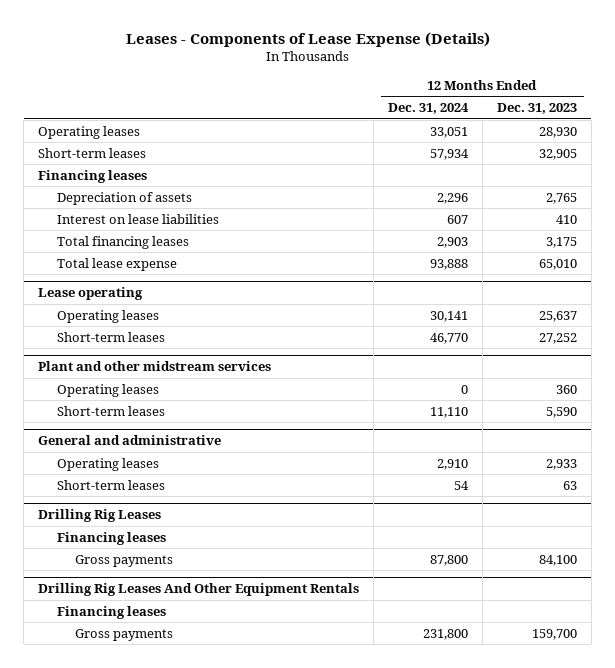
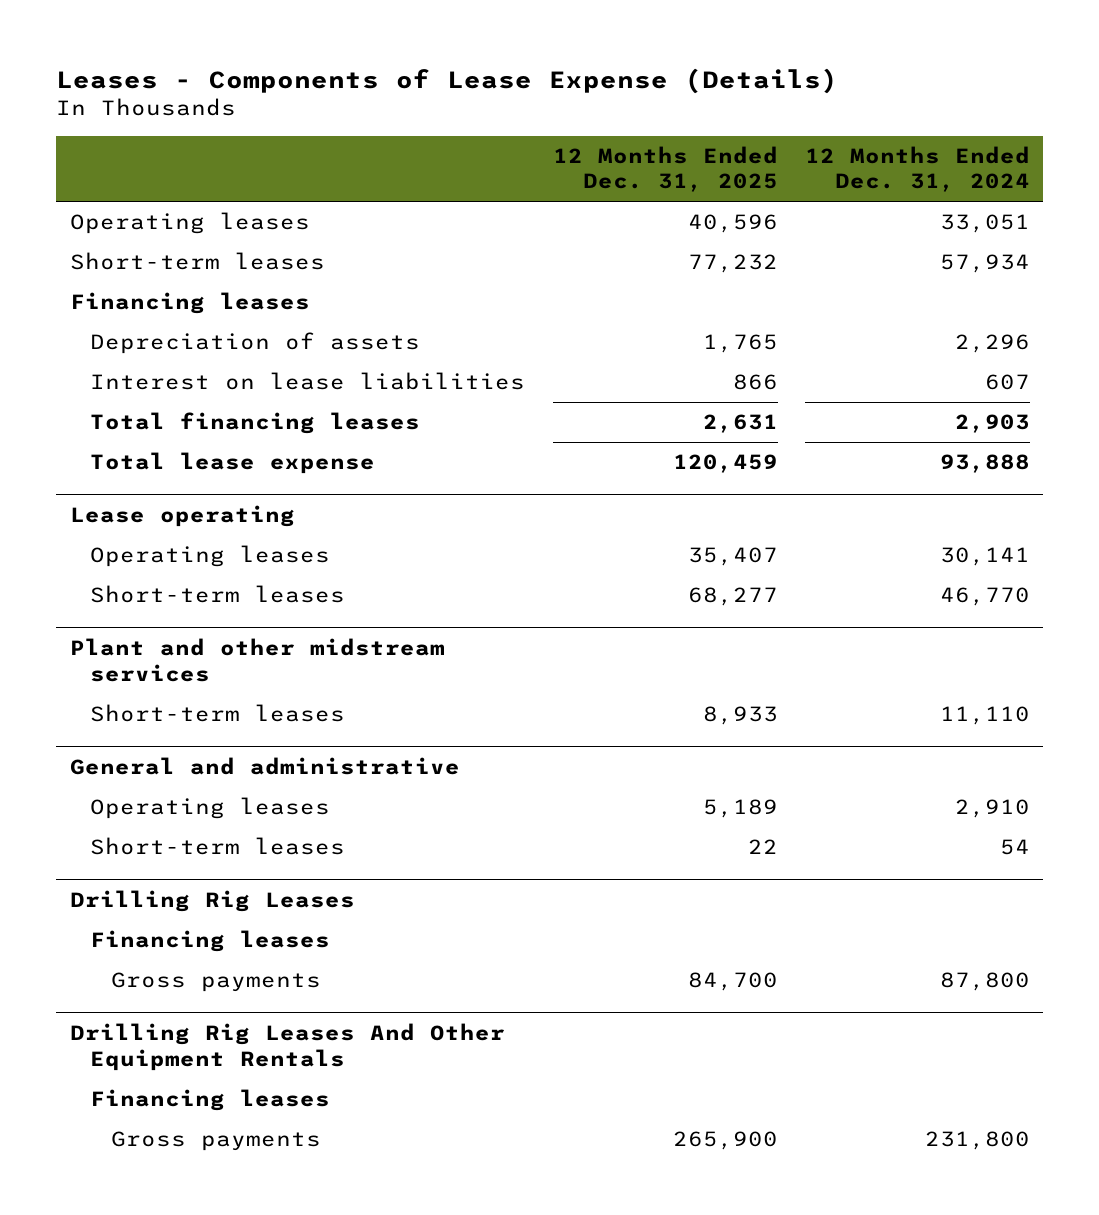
[496,103,577,115] Dec. 31, 2023 -> none
none -> [552,145,778,193] 12 Months Ended Dec. 31, 2025
[56,383,159,397] Operating leases -> none

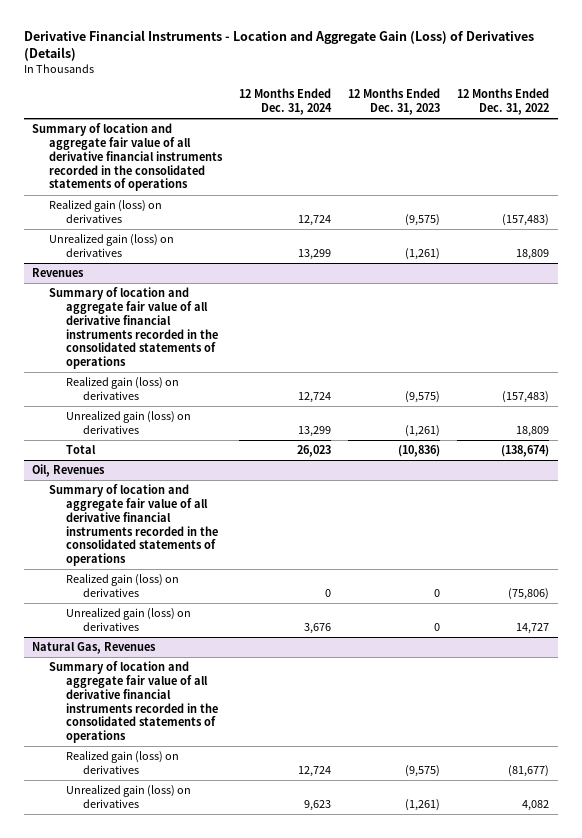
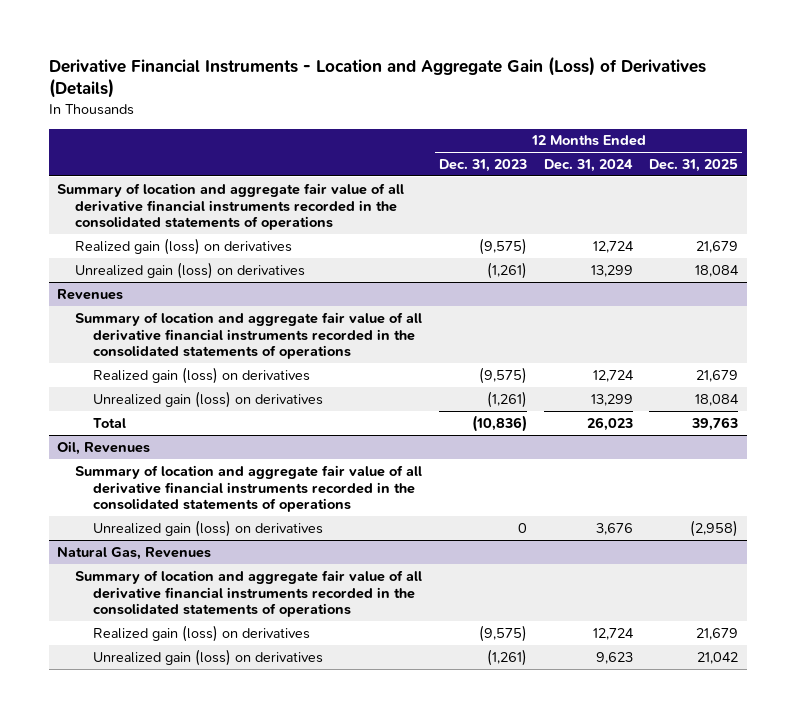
[457,88,550,115] 12 Months Ended Dec. 31, 2022 -> none
none -> [649,158,739,172] Dec. 31, 2025
[65,574,179,597] Realized gain (loss) on derivatives -> none

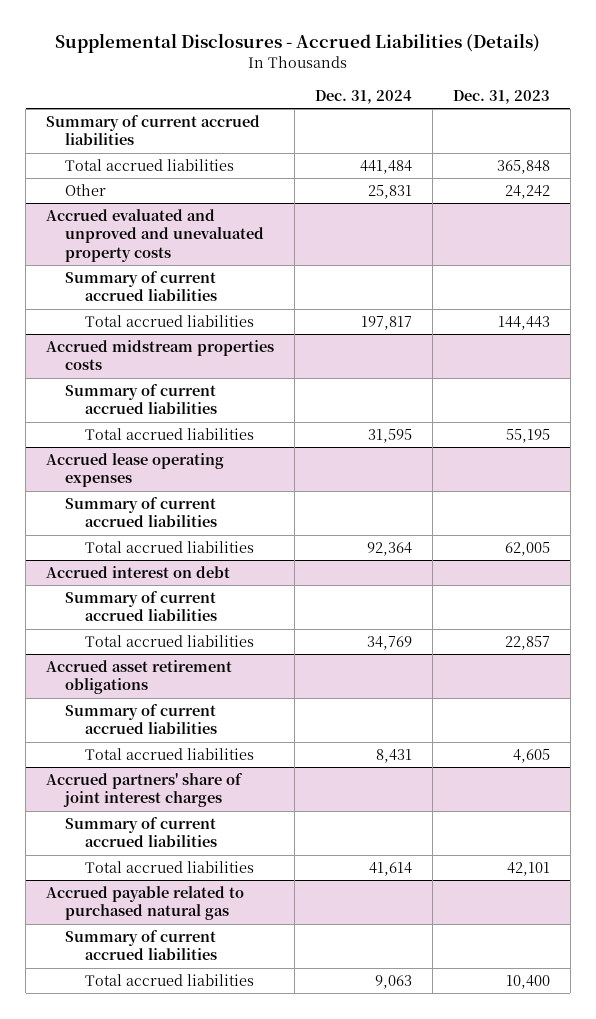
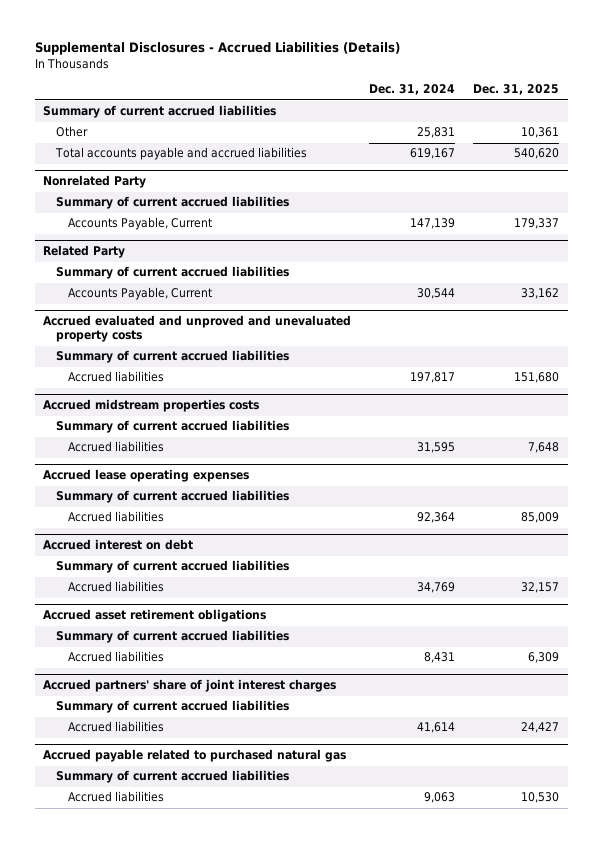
[452,89,550,104] Dec. 31, 2023 -> none
none -> [472,84,559,96] Dec. 31, 2025
[65,158,235,171] Total accrued liabilities -> none
none -> [54,147,307,161] Total accounts payable and accrued liabilities
none -> [43,175,147,189] Nonrelated Party
none -> [55,196,289,210] Summary of current accrued liabilities
none -> [68,217,213,231] Accounts Payable, Current
none -> [43,245,126,259] Related Party
none -> [55,266,289,280] Summary of current accrued liabilities
none -> [68,287,213,301] Accounts Payable, Current
[84,314,254,327] Total accrued liabilities -> [68,371,165,383] Accrued liabilities
[84,427,254,440] Total accrued liabilities -> [68,441,165,453] Accrued liabilities
[84,540,254,553] Total accrued liabilities -> [68,511,165,523] Accrued liabilities
[84,634,254,647] Total accrued liabilities -> [68,581,165,593] Accrued liabilities
[84,747,254,760] Total accrued liabilities -> [68,651,165,663] Accrued liabilities
[84,860,254,873] Total accrued liabilities -> [68,721,165,733] Accrued liabilities
[84,973,254,986] Total accrued liabilities -> [68,791,165,803] Accrued liabilities

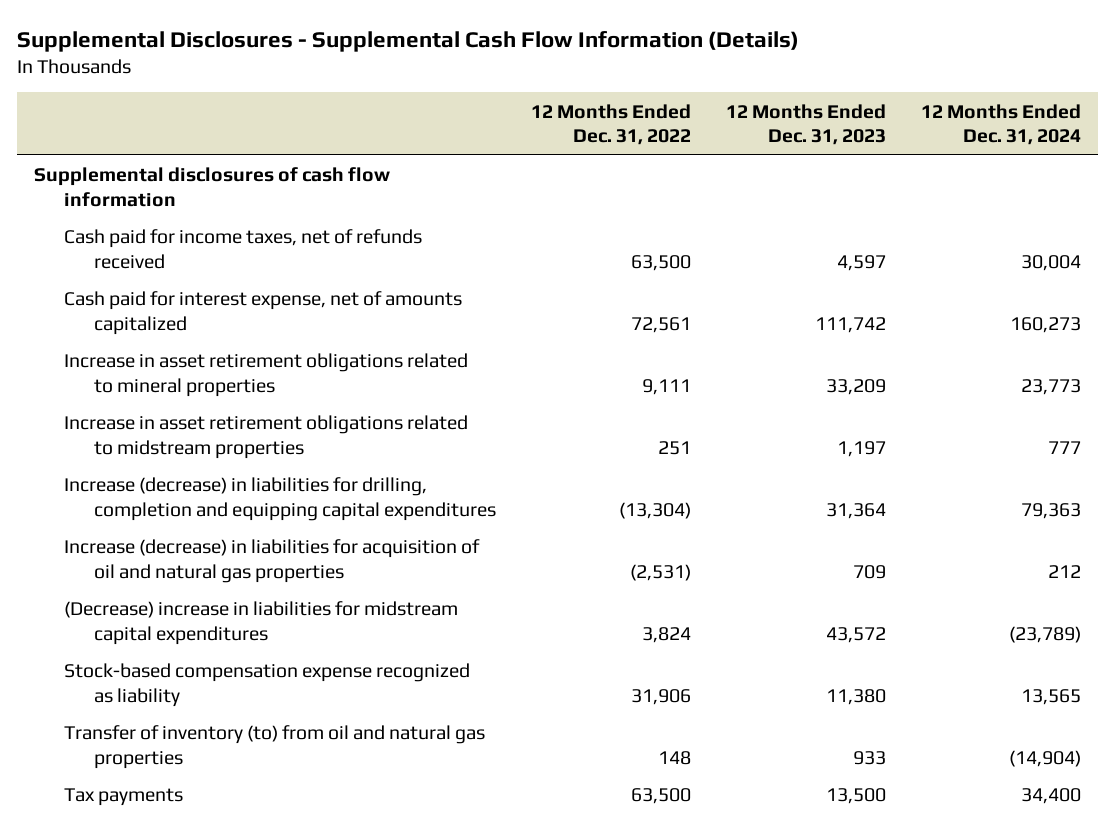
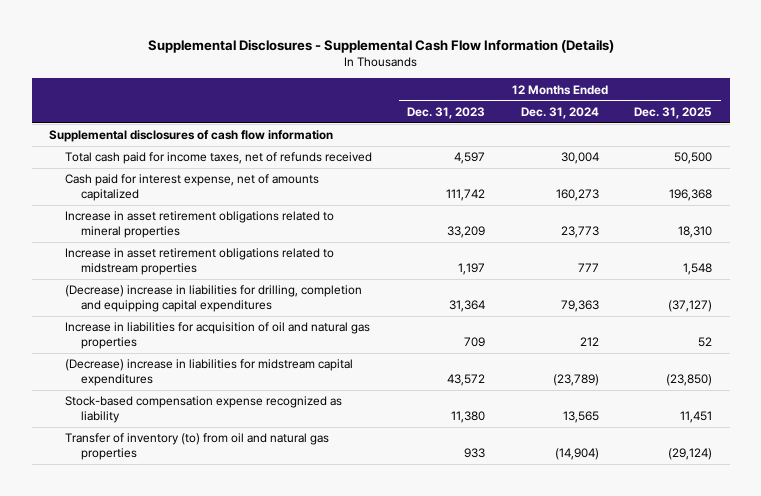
[531,103,692,145] 12 Months Ended Dec. 31, 2022 -> none
none -> [634,107,713,120] Dec. 31, 2025
[64,229,423,269] Cash paid for income taxes, net of refunds received -> [65,152,373,165] Total cash paid for income taxes, net of refunds received
[64,477,497,521] Increase (decrease) in liabilities for drilling, completion and equipping capital expenditures -> [65,285,363,313] (Decrease) increase in liabilities for drilling, completion and equipping capital expenditures
[64,539,481,583] Increase (decrease) in liabilities for acquisition of oil and natural gas properties -> [65,322,371,350] Increase in liabilities for acquisition of oil and natural gas properties
[64,788,184,807] Tax payments -> none

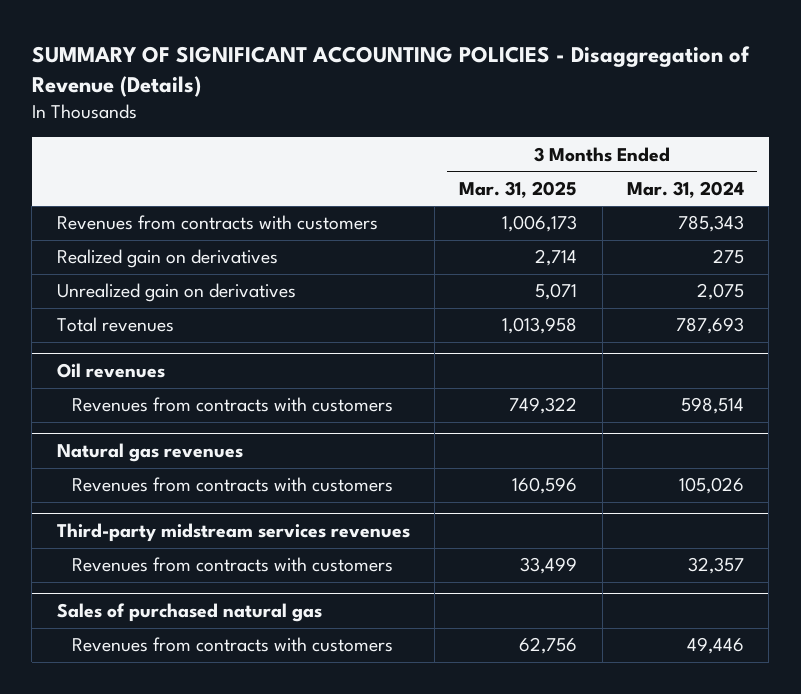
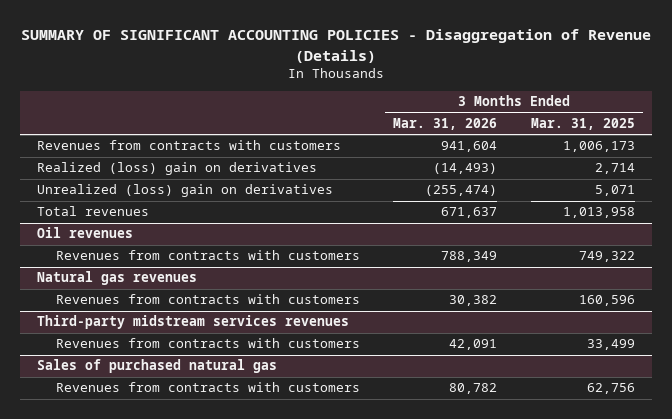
[627,180,745,198] Mar. 31, 2024 -> none
none -> [393,118,498,131] Mar. 31, 2026
[56,249,278,269] Realized gain on derivatives -> [37,162,318,176] Realized (loss) gain on derivatives
[56,283,296,303] Unrealized gain on derivatives -> [37,184,334,198] Unrealized (loss) gain on derivatives

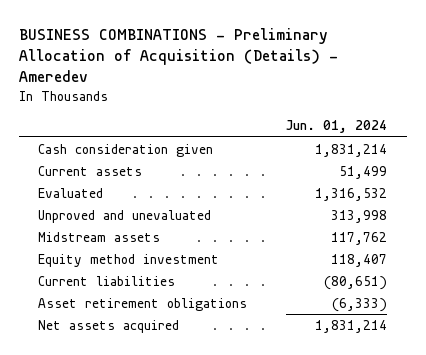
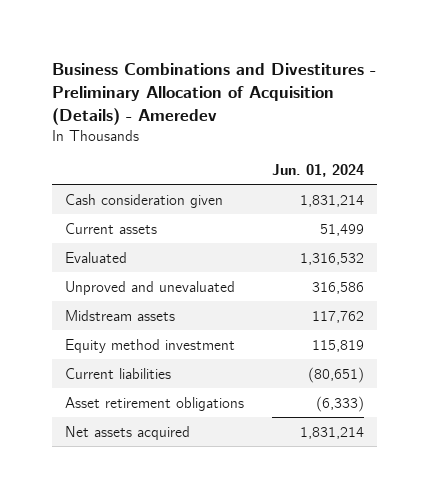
[18,27,338,83] BUSINESS COMBINATIONS - Preliminary Allocation of Acquisition (Details) - Ameredev -> [51,62,376,125] Business Combinations and Divestitures - Preliminary Allocation of Acquisition (Details) - Ameredev
[331,209,388,223] 313,998 -> [311,281,364,294] 316,586
[331,253,388,267] 118,407 -> [311,339,364,352] 115,819

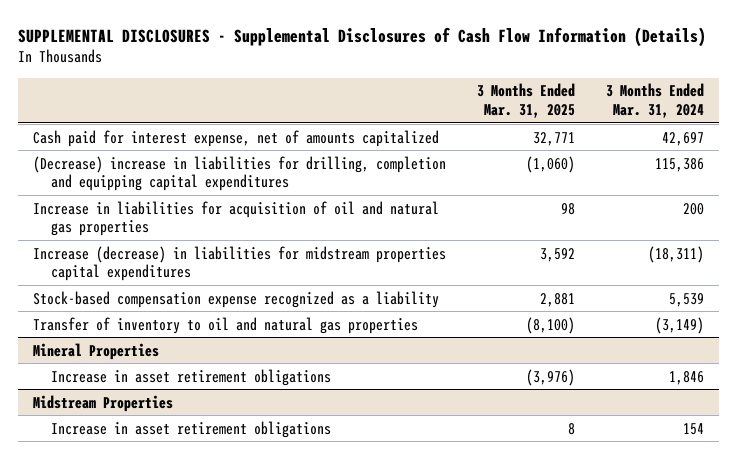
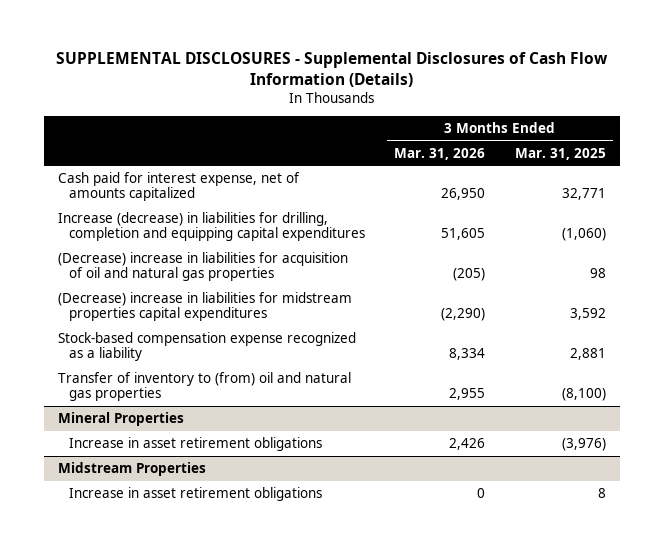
[605,83,704,118] 3 Months Ended Mar. 31, 2024 -> none
none -> [394,147,486,160] Mar. 31, 2026
[33,155,447,192] (Decrease) increase in liabilities for drilling, completion and equipping capital expenditures -> [58,212,366,242] Increase (decrease) in liabilities for drilling, completion and equipping capital expenditures
[33,200,440,237] Increase in liabilities for acquisition of oil and natural gas properties -> [58,252,349,282] (Decrease) increase in liabilities for acquisition of oil and natural gas properties
[33,245,447,282] Increase (decrease) in liabilities for midstream properties capital expenditures -> [58,292,353,322] (Decrease) increase in liabilities for midstream properties capital expenditures
[33,316,419,334] Transfer of inventory to oil and natural gas properties -> [58,372,352,402] Transfer of inventory to (from) oil and natural gas properties

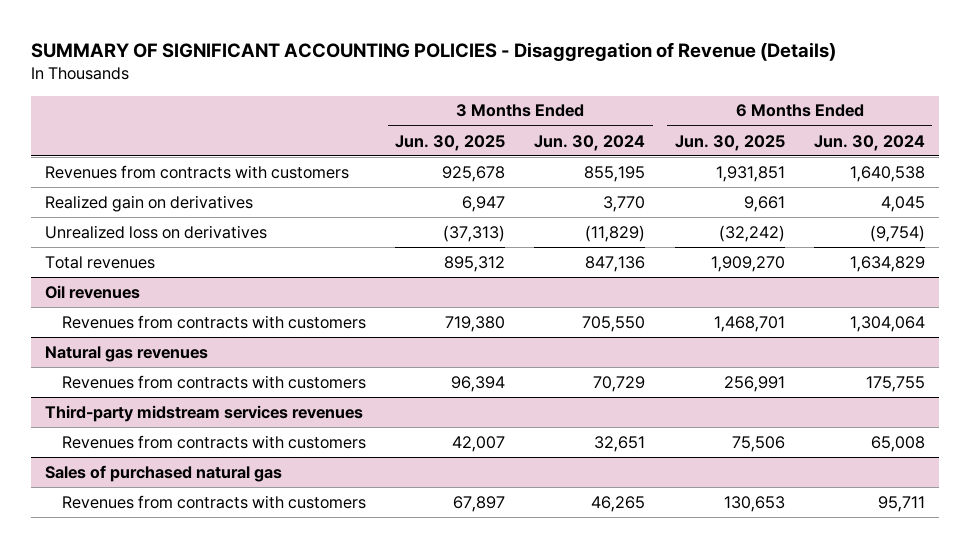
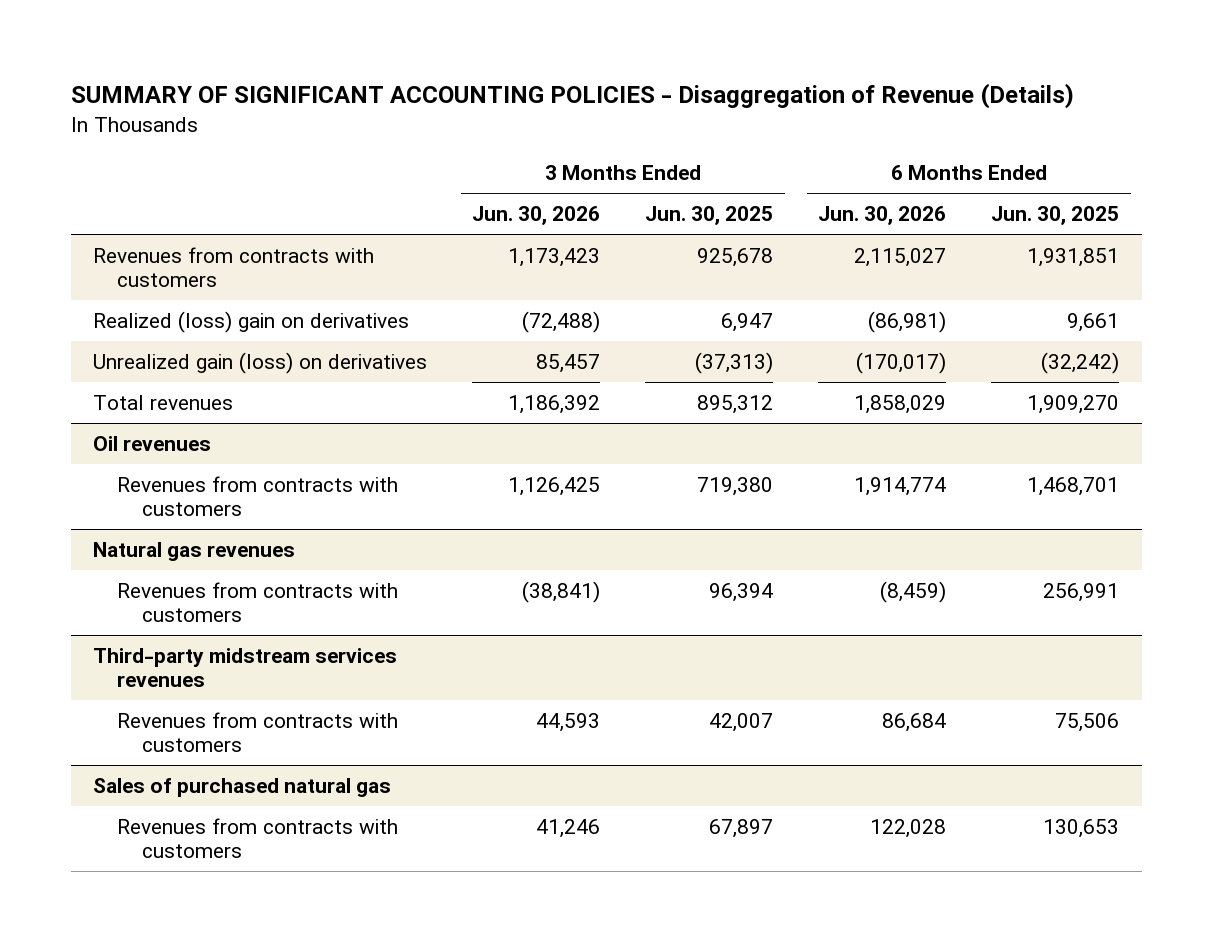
[534,134,646,151] Jun. 30, 2024 -> none
[813,134,925,151] Jun. 30, 2024 -> none
none -> [472,206,601,226] Jun. 30, 2026
none -> [818,206,947,226] Jun. 30, 2026
[45,194,254,212] Realized gain on derivatives -> [93,310,410,333] Realized (loss) gain on derivatives
[45,224,268,239] Unrealized loss on derivatives -> [93,351,428,374] Unrealized gain (loss) on derivatives

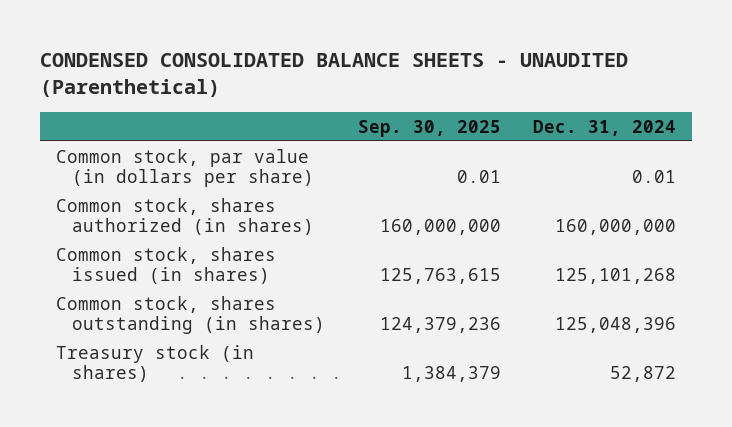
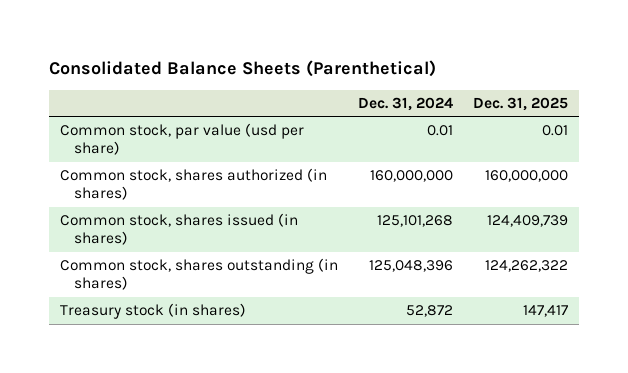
[40,53,629,98] CONDENSED CONSOLIDATED BALANCE SHEETS - UNAUDITED (Parenthetical) -> [49,59,437,77] Consolidated Balance Sheets (Parenthetical)
[357,119,501,137] Sep. 30, 2025 -> none
none -> [473,96,569,111] Dec. 31, 2025
[56,148,315,188] Common stock, par value (in dollars per share) -> [59,123,304,156] Common stock, par value (usd per share)

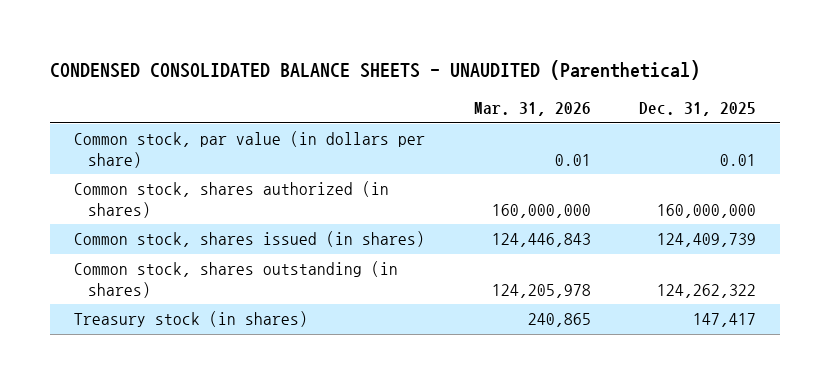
[49,59,437,77] Consolidated Balance Sheets (Parenthetical) -> [49,59,700,80] CONDENSED CONSOLIDATED BALANCE SHEETS - UNAUDITED (Parenthetical)
[358,96,454,111] Dec. 31, 2024 -> none
none -> [473,102,591,117] Mar. 31, 2026
[59,123,304,156] Common stock, par value (usd per share) -> [74,131,426,168] Common stock, par value (in dollars per share)

